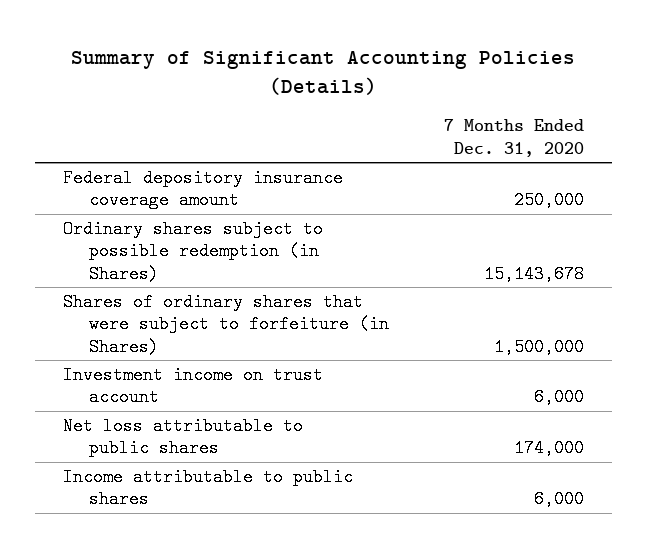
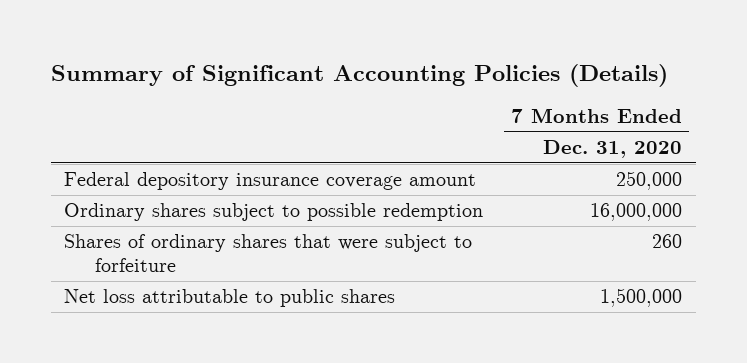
[62,365,323,407] Investment income on trust account -> none
[62,467,353,509] Income attributable to public shares -> none
[62,219,323,283] Ordinary shares subject to possible redemption (in Shares) -> [64,203,484,222] Ordinary shares subject to possible redemption
[484,264,585,283] 15,143,678 -> [590,203,683,222] 16,000,000
[62,292,389,356] Shares of ordinary shares that were subject to forfeiture (in Shares) -> [64,234,473,273] Shares of ordinary shares that were subject to forfeiture
[494,337,585,356] 1,500,000 -> [652,234,683,249] 260
[514,439,585,458] 174,000 -> [600,288,683,308] 1,500,000

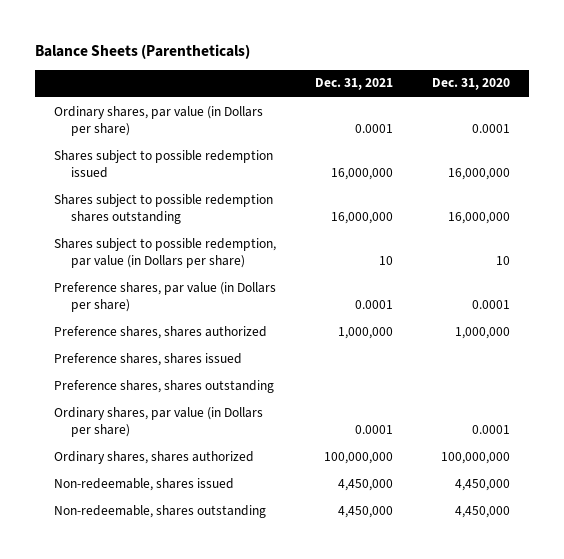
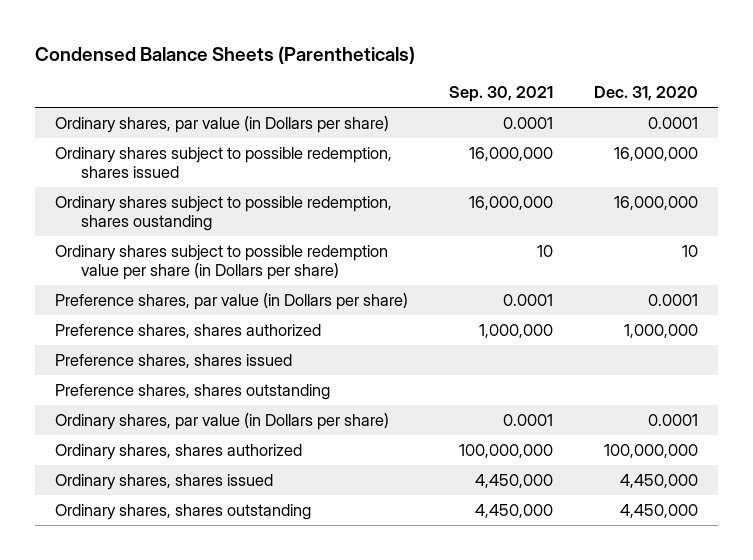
[35,44,251,60] Balance Sheets (Parentheticals) -> [34,45,415,64] Condensed Balance Sheets (Parentheticals)
[315,78,394,91] Dec. 31, 2021 -> none
none -> [448,86,553,103] Sep. 30, 2021
[54,149,274,179] Shares subject to possible redemption issued -> [55,146,393,179] Ordinary shares subject to possible redemption, shares issued
[54,193,274,225] Shares subject to possible redemption shares outstanding -> [55,195,393,232] Ordinary shares subject to possible redemption, shares oustanding
[54,237,277,269] Shares subject to possible redemption, par value (in Dollars per share) -> [55,244,389,281] Ordinary shares subject to possible redemption value per share (in Dollars per share)
[54,477,235,491] Non-redeemable, shares issued -> [55,473,274,490] Ordinary shares, shares issued
[54,504,267,518] Non-redeemable, shares outstanding -> [55,503,312,520] Ordinary shares, shares outstanding

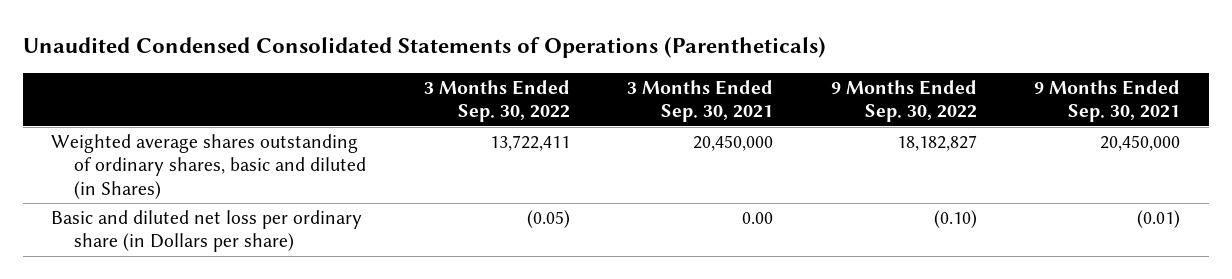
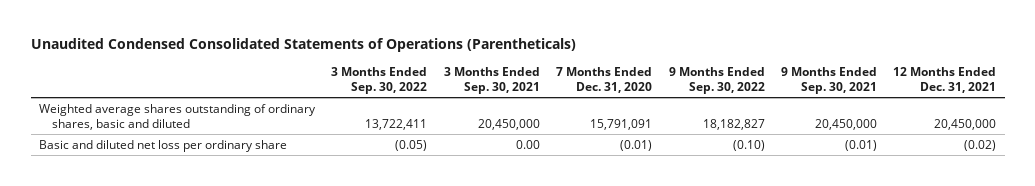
none -> [556,66,653,93] 7 Months Ended Dec. 31, 2020
none -> [893,66,997,93] 12 Months Ended Dec. 31, 2021
[51,134,367,199] Weighted average shares outstanding of ordinary shares, basic and diluted (in Shares) -> [38,103,316,130] Weighted average shares outstanding of ordinary shares, basic and diluted
[51,210,363,253] Basic and diluted net loss per ordinary share (in Dollars per share) -> [38,139,287,152] Basic and diluted net loss per ordinary share

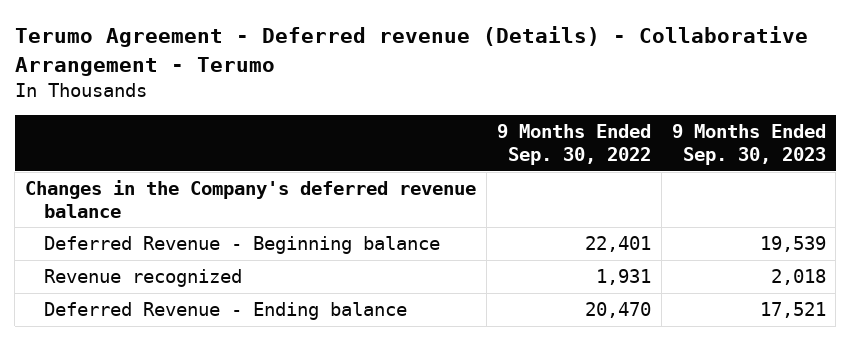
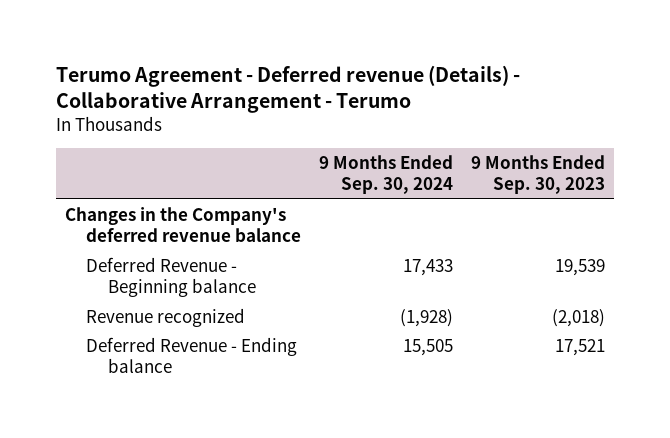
[496,124,651,165] 9 Months Ended Sep. 30, 2022 -> none
none -> [319,154,454,195] 9 Months Ended Sep. 30, 2024
[770,269,826,286] 2,018 -> [552,308,606,327] (2,018)

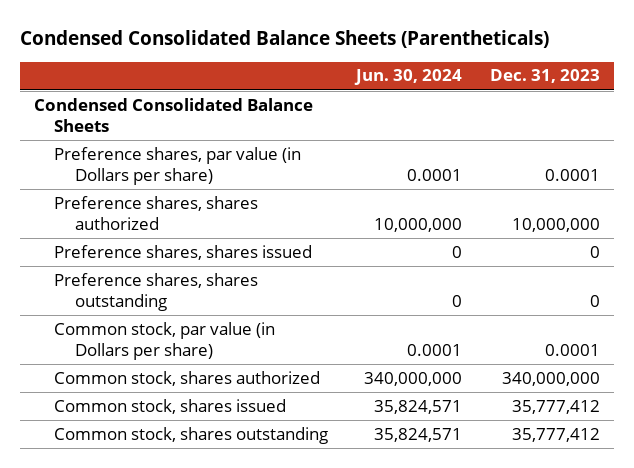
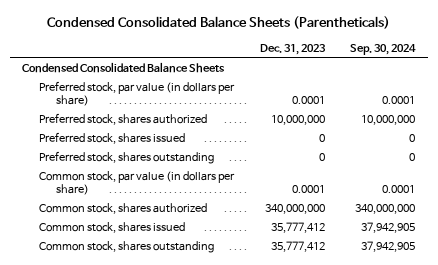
[354,69,463,86] Jun. 30, 2024 -> none
none -> [350,43,417,55] Sep. 30, 2024
[54,146,302,185] Preference shares, par value (in Dollars per share) -> [39,80,236,106] Preferred stock, par value (in dollars per share)
[54,195,259,230] Preference shares, shares authorized -> [39,112,208,125] Preferred stock, shares authorized
[54,244,313,260] Preference shares, shares issued -> [39,131,186,144] Preferred stock, shares issued
[54,272,259,311] Preference shares, shares outstanding -> [39,150,215,164] Preferred stock, shares outstanding
[54,321,276,360] Common stock, par value (in Dollars per share) -> [39,170,236,195] Common stock, par value (in dollars per share)

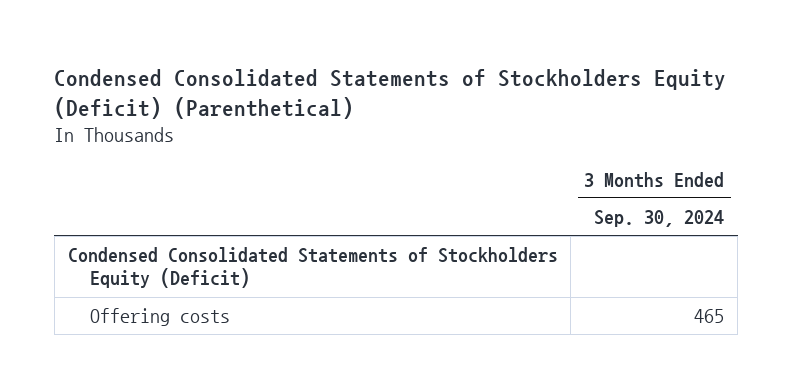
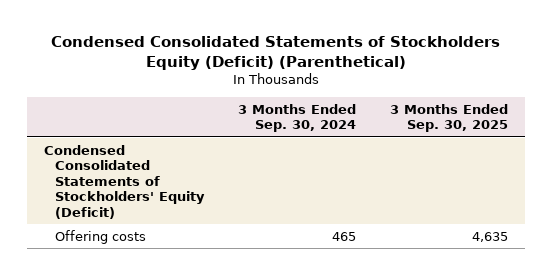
none -> [390,103,509,133] 3 Months Ended Sep. 30, 2025
[67,246,558,289] Condensed Consolidated Statements of Stockholders Equity (Deficit) -> [43,144,206,219] Condensed Consolidated Statements of Stockholders' Equity (Deficit)

